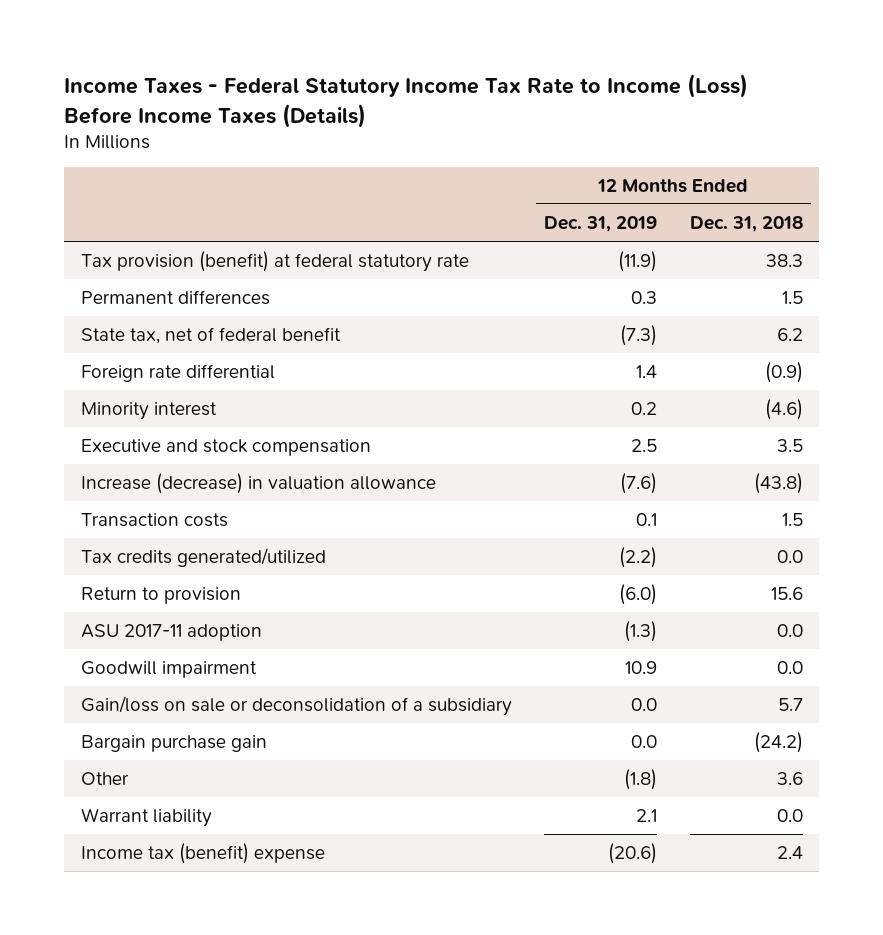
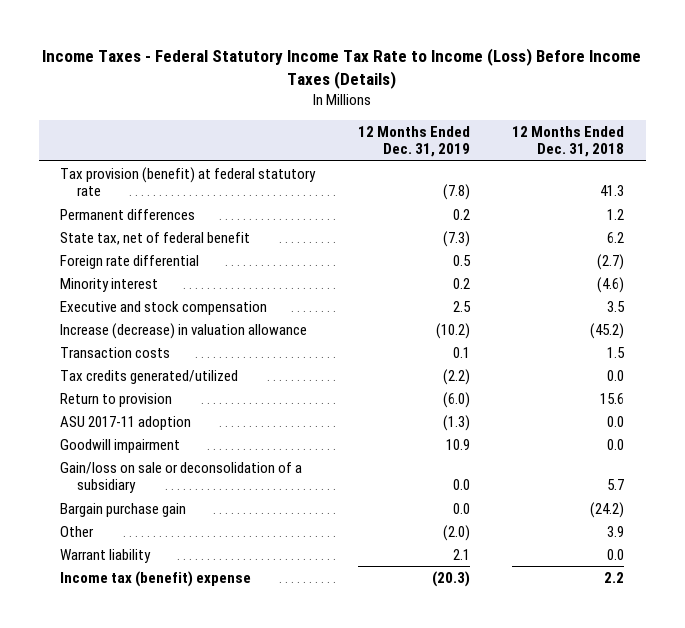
[618,250,658,272] (11.9) -> [442,184,470,201] (7.8)
[765,253,803,267] 38.3 -> [600,185,625,197] 41.3
[631,290,658,304] 0.3 -> [452,208,470,220] 0.2
[781,290,803,304] 1.5 -> [607,208,625,220] 1.2
[636,364,658,378] 1.4 -> [452,254,471,266] 0.5
[764,361,803,383] (0.9) -> [597,253,625,270] (2.7)
[620,472,658,494] (7.6) -> [435,322,470,339] (10.2)
[753,472,803,494] (43.8) -> [590,322,625,339] (45.2)
[624,768,658,790] (1.8) -> [442,524,470,541] (2.0)
[776,771,803,785] 3.6 -> [607,525,625,537] 3.9
[608,842,658,864] (20.6) -> [431,570,470,587] (20.3)
[776,845,803,859] 2.4 -> [604,571,625,583] 2.2

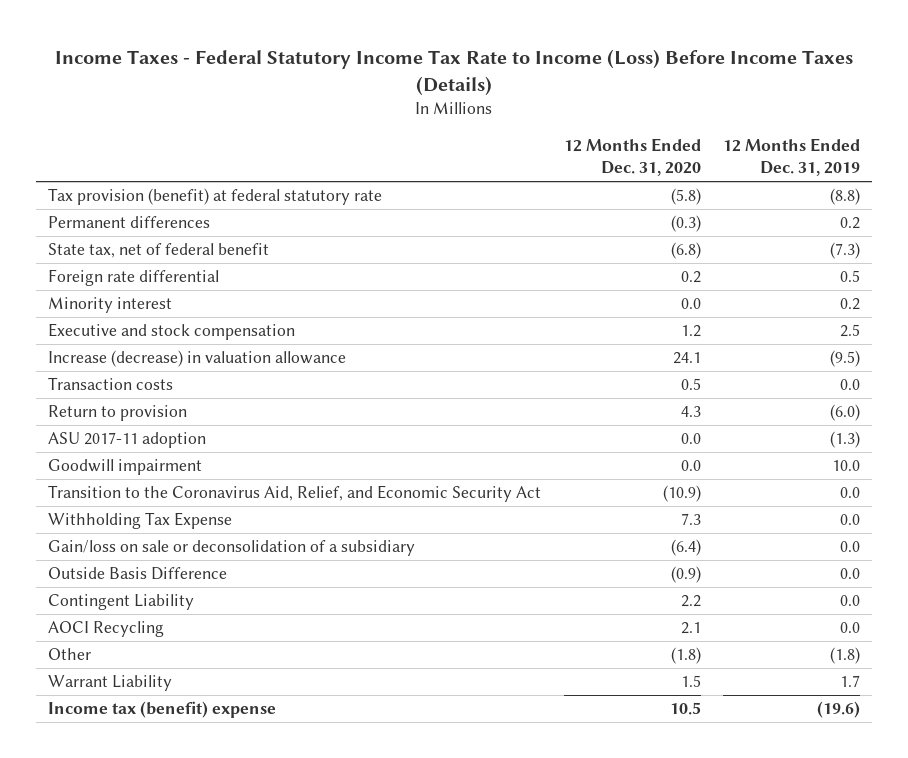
[512,125,625,158] 12 Months Ended Dec. 31, 2018 -> none
none -> [563,138,701,177] 12 Months Ended Dec. 31, 2020
[442,184,470,201] (7.8) -> [830,188,861,206] (8.8)
[60,369,239,384] Tax credits generated/utilized -> none
[435,322,470,339] (10.2) -> [830,350,861,368] (9.5)
[452,346,470,358] 0.1 -> [840,379,861,391] 0.0
[445,438,470,450] 10.9 -> [832,460,861,472] 10.0
none -> [47,485,541,503] Transition to the Coronavirus Aid, Relief, and Economic Security Act
none -> [47,512,232,530] Withholding Tax Expense
[60,502,187,517] Bargain purchase gain -> none
none -> [47,567,227,581] Outside Basis Difference
none -> [47,594,194,611] Contingent Liability
none -> [47,621,164,638] AOCI Recycling
[442,524,470,541] (2.0) -> [830,647,861,665] (1.8)
[60,548,152,563] Warrant liability -> [47,675,172,692] Warrant Liability
[452,548,470,560] 2.1 -> [840,675,861,688] 1.7
[431,570,470,587] (20.3) -> [817,701,861,719] (19.6)

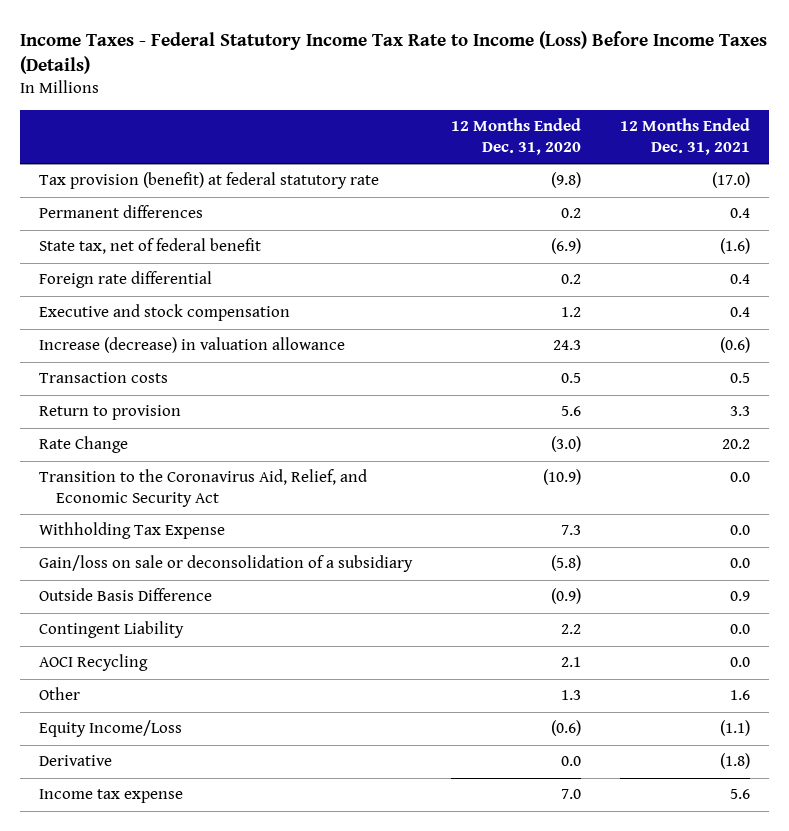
[723,138,861,177] 12 Months Ended Dec. 31, 2019 -> none
none -> [619,118,750,156] 12 Months Ended Dec. 31, 2021
[670,188,701,206] (5.8) -> [550,172,581,189] (9.8)
[670,215,701,233] (0.3) -> [560,208,581,219] 0.2
[670,242,701,260] (6.8) -> [550,238,581,255] (6.9)
[47,297,172,314] Minority interest -> none
[672,352,701,365] 24.1 -> [552,340,581,351] 24.3
[47,432,206,449] ASU 2017-11 adoption -> none
[47,459,202,476] Goodwill impairment -> none
[680,406,701,418] 4.3 -> [560,406,581,417] 5.6
none -> [39,436,129,454] Rate Change
[670,539,701,557] (6.4) -> [550,555,581,572] (5.8)
[47,675,172,692] Warrant Liability -> none
[670,647,701,665] (1.8) -> [560,690,581,701] 1.3
none -> [39,720,183,738] Equity Income/Loss
none -> [39,755,113,767] Derivative
[47,701,276,719] Income tax (benefit) expense -> [39,789,184,804] Income tax expense
[669,702,701,716] 10.5 -> [560,789,581,800] 7.0

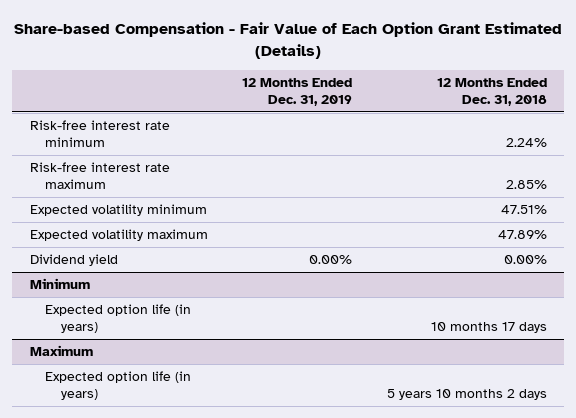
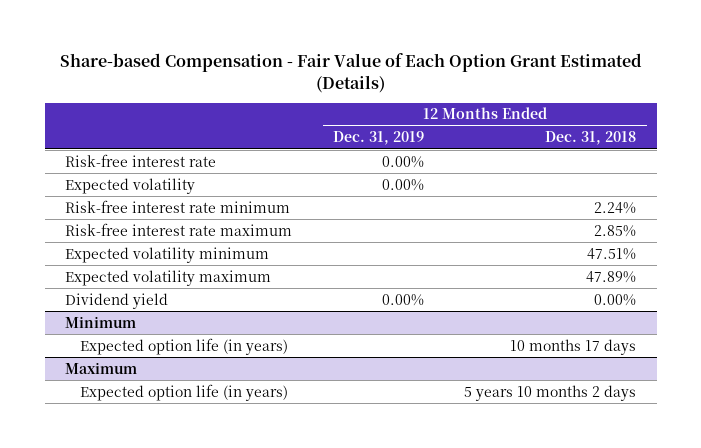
none -> [65,153,217,167] Risk-free interest rate
none -> [65,177,196,194] Expected volatility

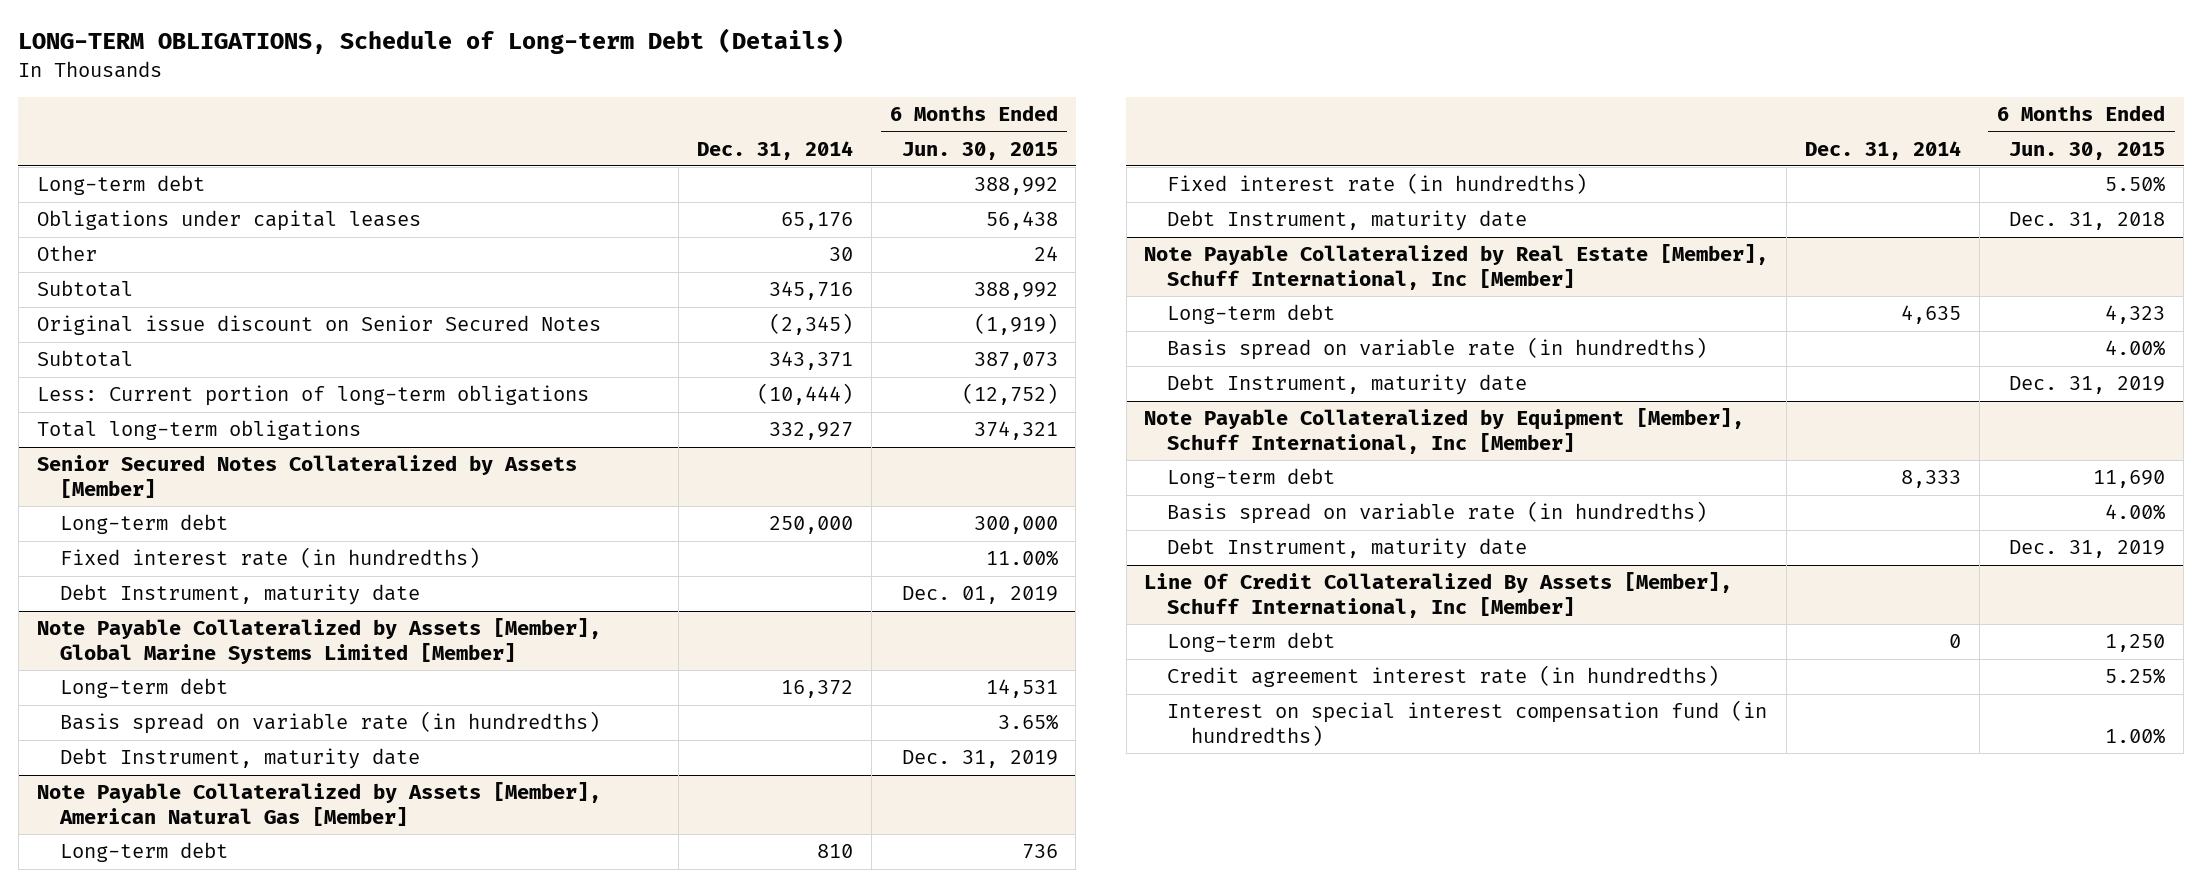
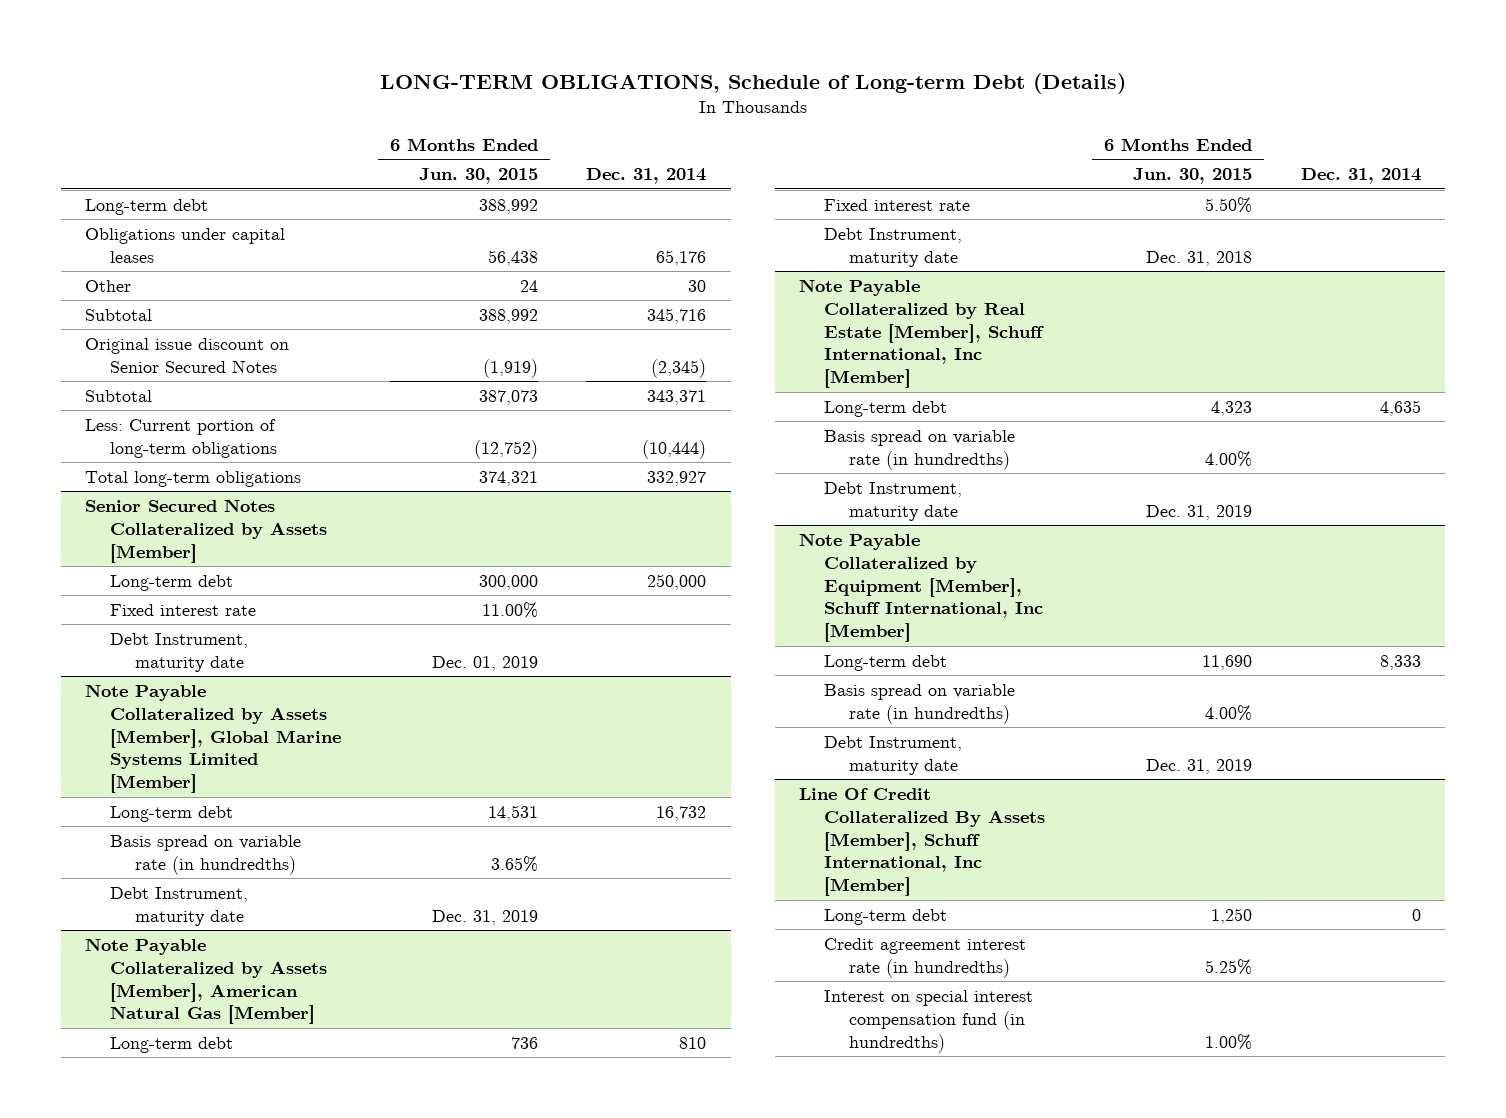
[59,547,480,569] Fixed interest rate (in hundredths) -> [110,603,257,616] Fixed interest rate
[781,680,854,699] 16,372 -> [656,805,707,821] 16,732
[1167,173,1588,195] Fixed interest rate (in hundredths) -> [824,198,971,211] Fixed interest rate

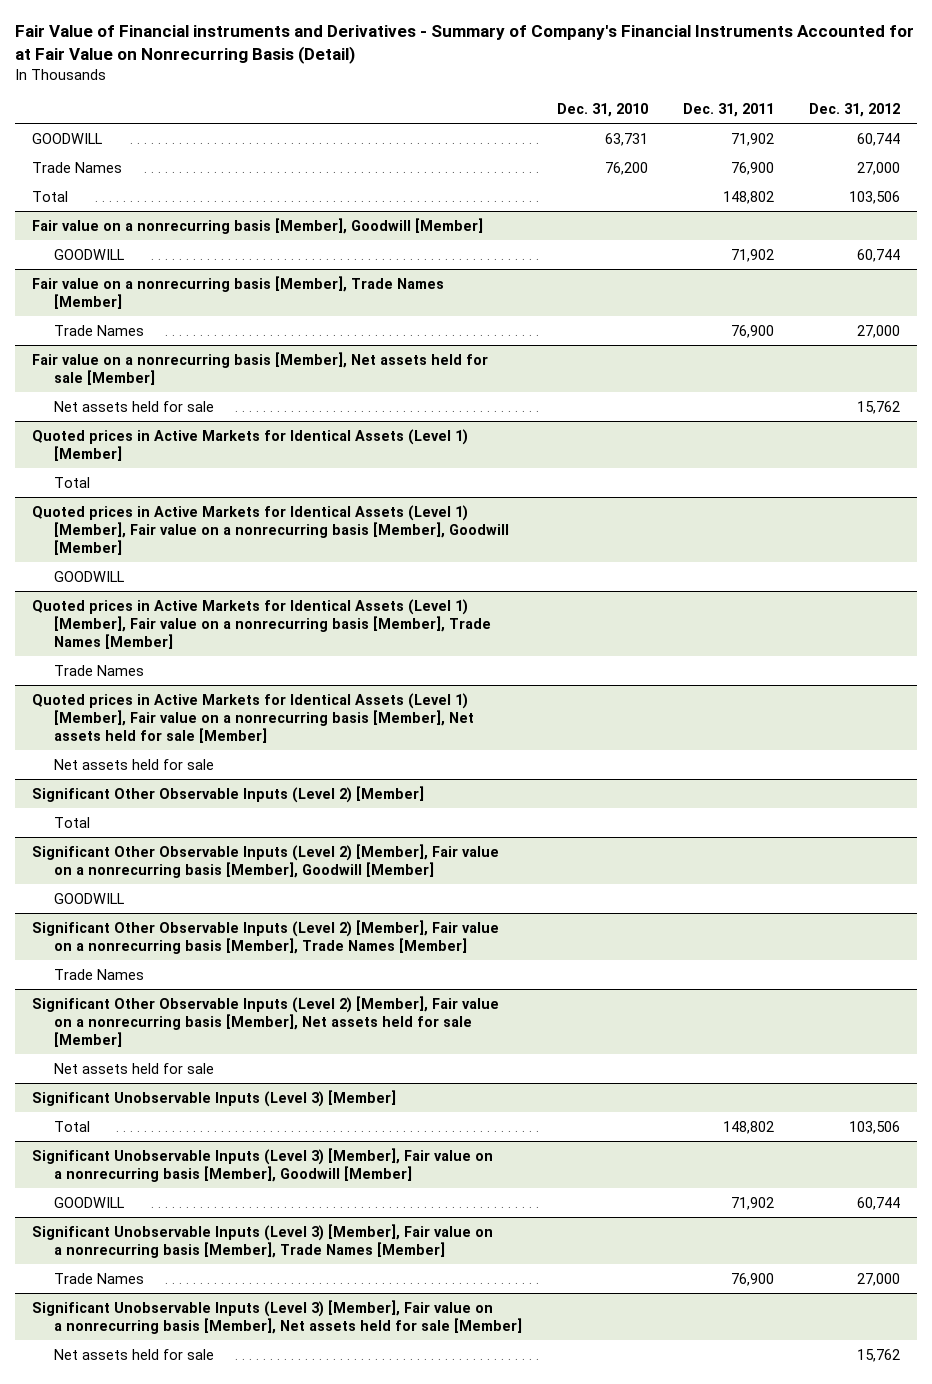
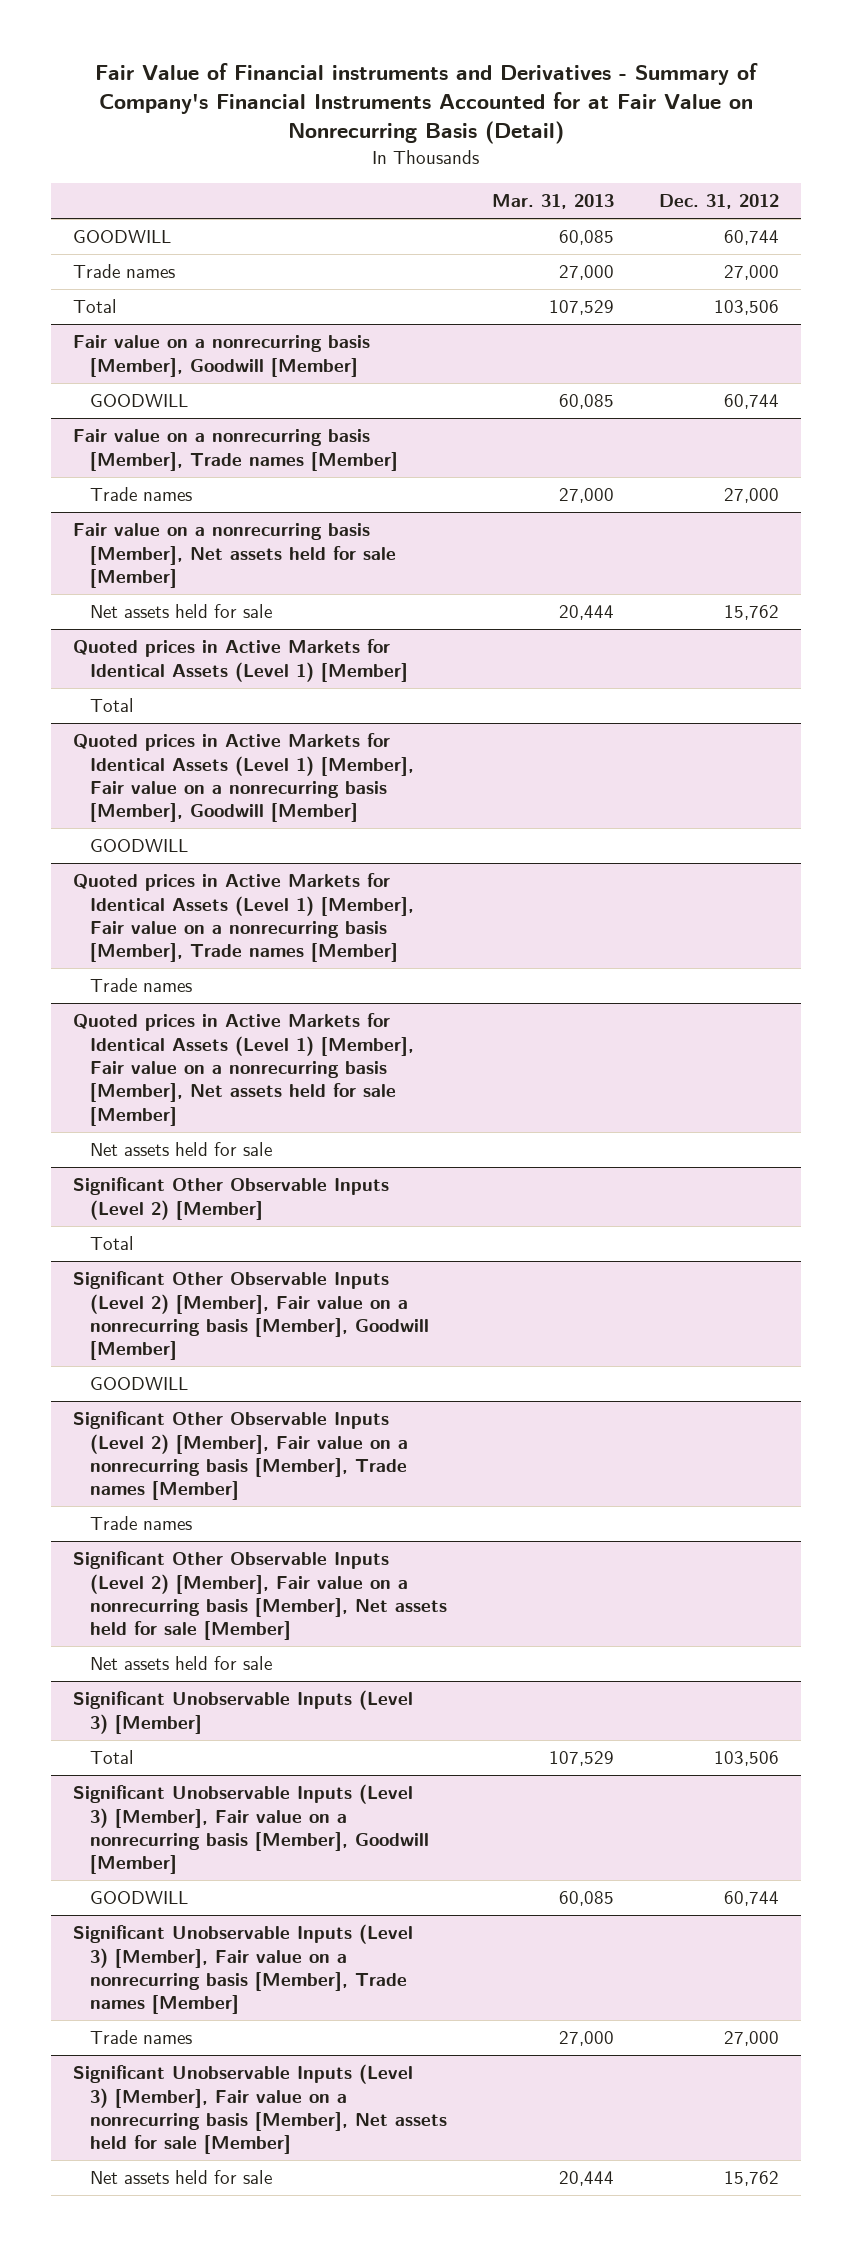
[556,103,648,118] Dec. 31, 2010 -> none
[682,103,774,118] Dec. 31, 2011 -> none
none -> [491,193,614,209] Mar. 31, 2013
[32,161,123,173] Trade Names -> [73,264,176,279] Trade names
[32,275,445,309] Fair value on a nonrecurring basis [Member], Trade Names [Member] -> [73,429,398,471] Fair value on a nonrecurring basis [Member], Trade names [Member]
[53,324,144,336] Trade Names -> [89,487,192,502] Trade names
[32,598,491,649] Quoted prices in Active Markets for Identical Assets (Level 1) [Member], Fair value on a nonrecurring basis [Member], Trade Names [Member] -> [73,873,414,963] Quoted prices in Active Markets for Identical Assets (Level 1) [Member], Fair value on a nonrecurring basis [Member], Trade names [Member]
[53,664,144,676] Trade Names -> [89,978,192,993] Trade names
[32,919,500,954] Significant Other Observable Inputs (Level 2) [Member], Fair value on a nonrecurring basis [Member], Trade Names [Member] -> [73,1411,408,1501] Significant Other Observable Inputs (Level 2) [Member], Fair value on a nonrecurring basis [Member], Trade names [Member]
[53,968,144,980] Trade Names -> [89,1516,192,1531] Trade names
[32,1223,494,1258] Significant Unobservable Inputs (Level 3) [Member], Fair value on a nonrecurring basis [Member], Trade Names [Member] -> [73,1924,414,2015] Significant Unobservable Inputs (Level 3) [Member], Fair value on a nonrecurring basis [Member], Trade names [Member]
[53,1272,144,1284] Trade Names -> [89,2030,192,2045] Trade names

